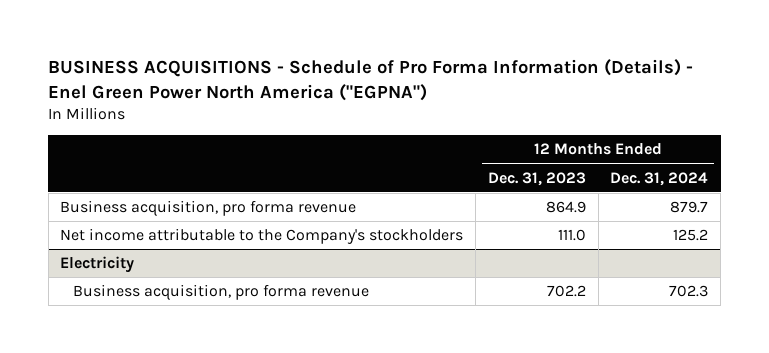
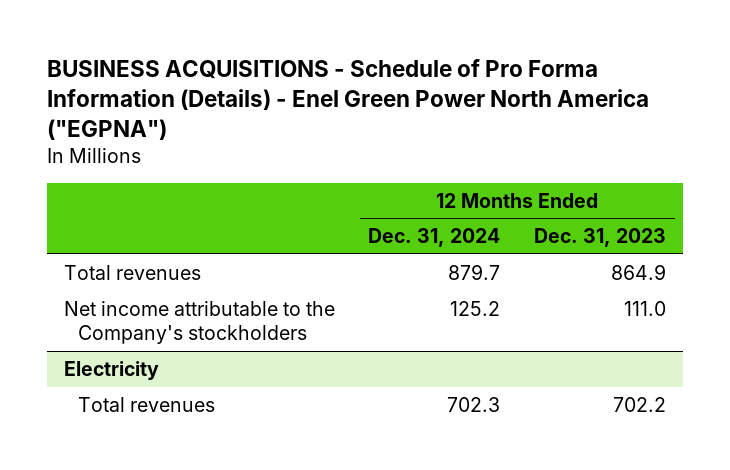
[60,200,357,217] Business acquisition, pro forma revenue -> [63,264,201,280] Total revenues
[73,284,370,301] Business acquisition, pro forma revenue -> [78,396,216,412] Total revenues

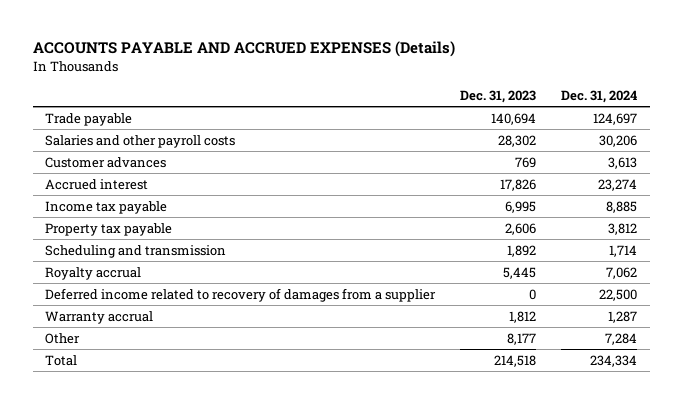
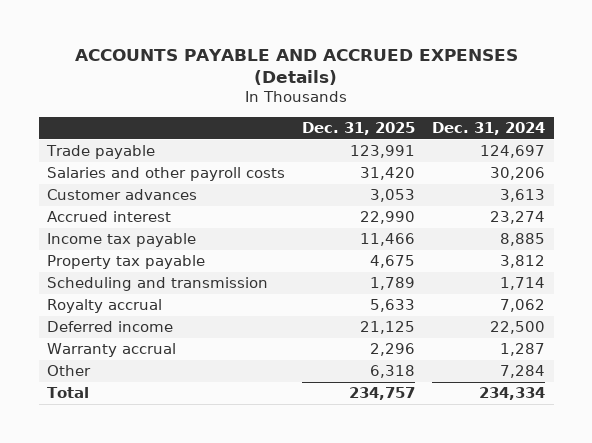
[460,89,537,103] Dec. 31, 2023 -> none
none -> [302,121,416,135] Dec. 31, 2025
[45,287,437,302] Deferred income related to recovery of damages from a supplier -> [47,321,174,333] Deferred income

